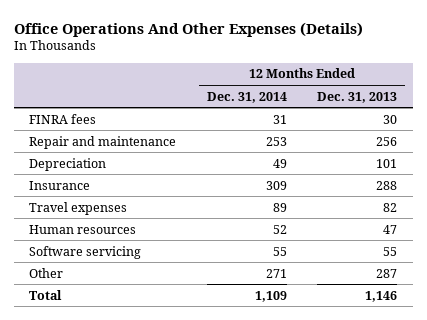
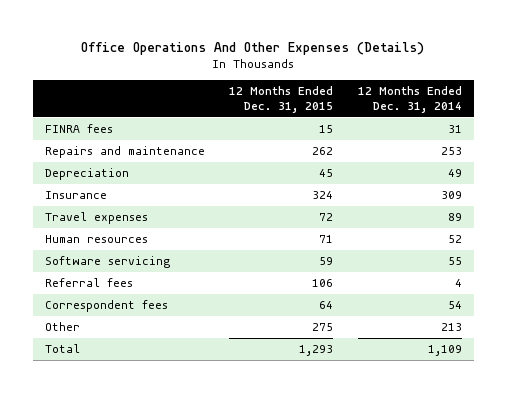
[317,91,398,103] Dec. 31, 2013 -> none
none -> [229,85,334,114] 12 Months Ended Dec. 31, 2015
[29,135,177,149] Repair and maintenance -> [45,146,206,159] Repairs and maintenance
none -> [45,278,134,288] Referral fees
none -> [45,300,169,313] Correspondent fees
[265,268,287,278] 271 -> [440,323,462,332] 213

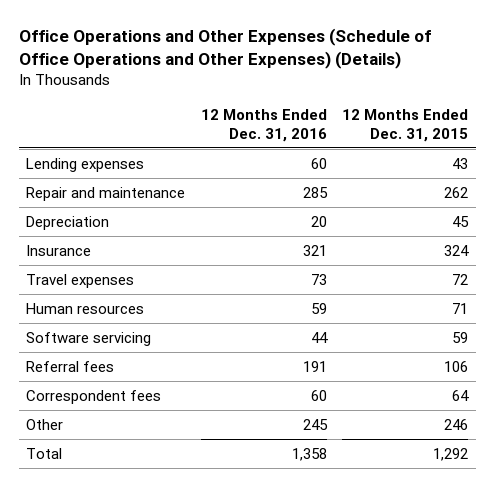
[81,41,425,55] Office Operations And Other Expenses (Details) -> [18,27,431,70] Office Operations and Other Expenses (Schedule of Office Operations and Other Expenses) (Details)
[357,85,462,114] 12 Months Ended Dec. 31, 2014 -> none
none -> [200,108,327,142] 12 Months Ended Dec. 31, 2016
[45,124,114,134] FINRA fees -> none
none -> [26,157,145,172] Lending expenses
[45,146,206,159] Repairs and maintenance -> [26,186,186,201] Repair and maintenance
[312,323,334,332] 275 -> [443,418,468,430] 246
[299,345,334,357] 1,293 -> [432,447,468,461] 1,292

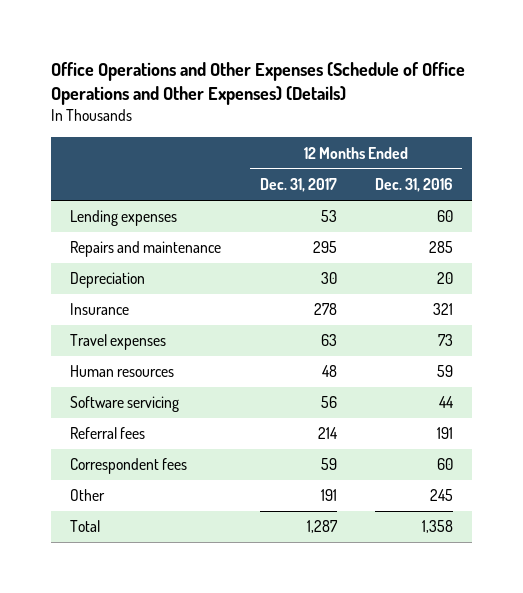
[341,108,468,142] 12 Months Ended Dec. 31, 2015 -> none
none -> [259,178,337,193] Dec. 31, 2017
[26,186,186,201] Repair and maintenance -> [70,241,222,258] Repairs and maintenance

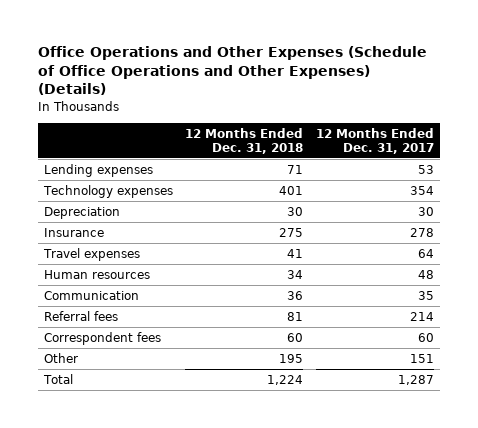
[374,178,453,193] Dec. 31, 2016 -> none
none -> [185,127,304,154] 12 Months Ended Dec. 31, 2018
[70,241,222,258] Repairs and maintenance -> none
none -> [43,185,174,199] Technology expenses
[320,334,337,347] 63 -> [417,249,434,259] 64
[70,396,180,413] Software servicing -> none
none -> [44,291,140,301] Communication
[320,458,337,471] 59 -> [417,333,434,343] 60
[320,489,337,502] 191 -> [409,354,434,364] 151

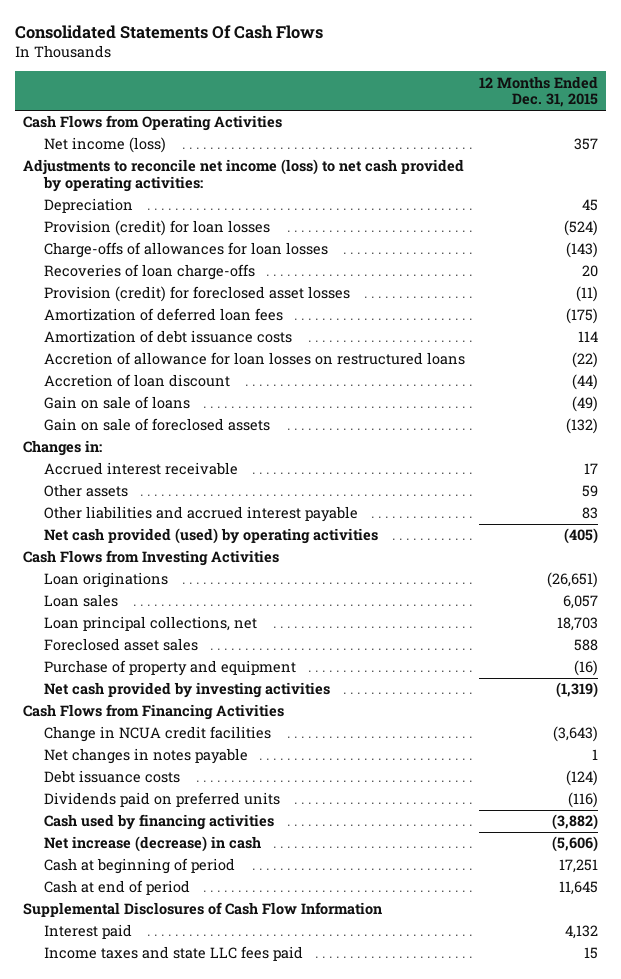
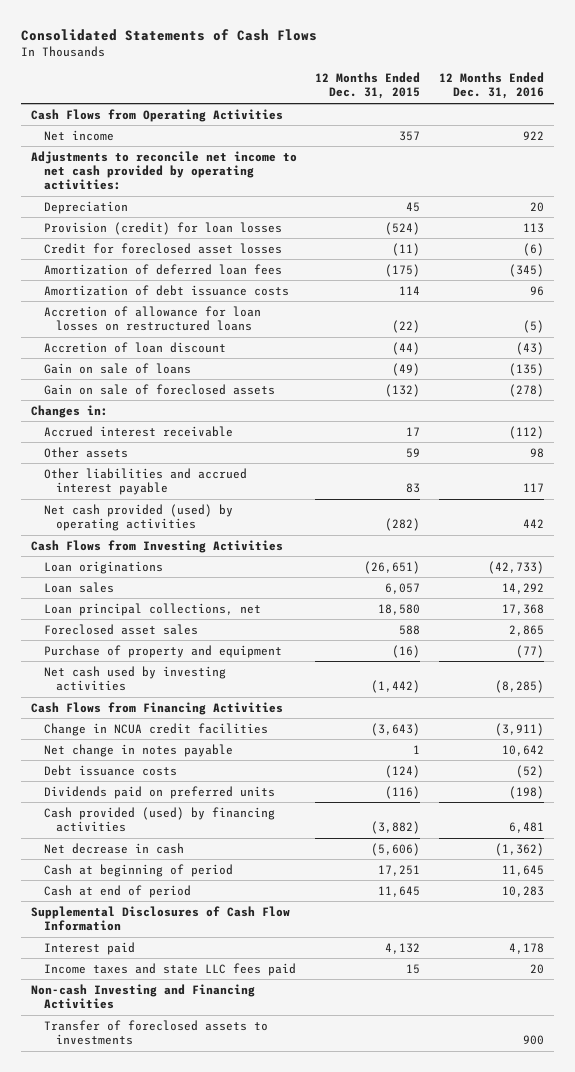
[15,24,324,39] Consolidated Statements Of Cash Flows -> [21,28,318,41] Consolidated Statements of Cash Flows
none -> [439,72,545,100] 12 Months Ended Dec. 31, 2016
[43,137,166,154] Net income (loss) -> [43,129,114,141] Net income
[22,159,464,193] Adjustments to reconcile net income (loss) to net cash provided by operating activities: -> [30,150,297,191] Adjustments to reconcile net income to net cash provided by operating activities:
[43,242,328,259] Charge-offs of allowances for loan losses -> none
[43,264,255,281] Recoveries of loan charge-offs -> none
[43,286,350,303] Provision (credit) for foreclosed asset losses -> [43,242,282,254] Credit for foreclosed asset losses
[564,528,599,545] (405) -> [385,518,421,532] (282)
[557,617,599,632] 18,703 -> [378,603,421,615] 18,580
[43,682,330,699] Net cash provided by investing activities -> [43,665,226,692] Net cash used by investing activities
[556,682,599,699] (1,319) -> [371,680,421,694] (1,442)
[43,748,248,765] Net changes in notes payable -> [43,743,233,757] Net change in notes payable
[43,814,274,831] Cash used by financing activities -> [43,806,275,833] Cash provided (used) by financing activities
[43,836,261,853] Net increase (decrease) in cash -> [43,842,184,854] Net decrease in cash
none -> [30,983,255,1010] Non-cash Investing and Financing Activities
none -> [43,1019,268,1046] Transfer of foreclosed assets to investments

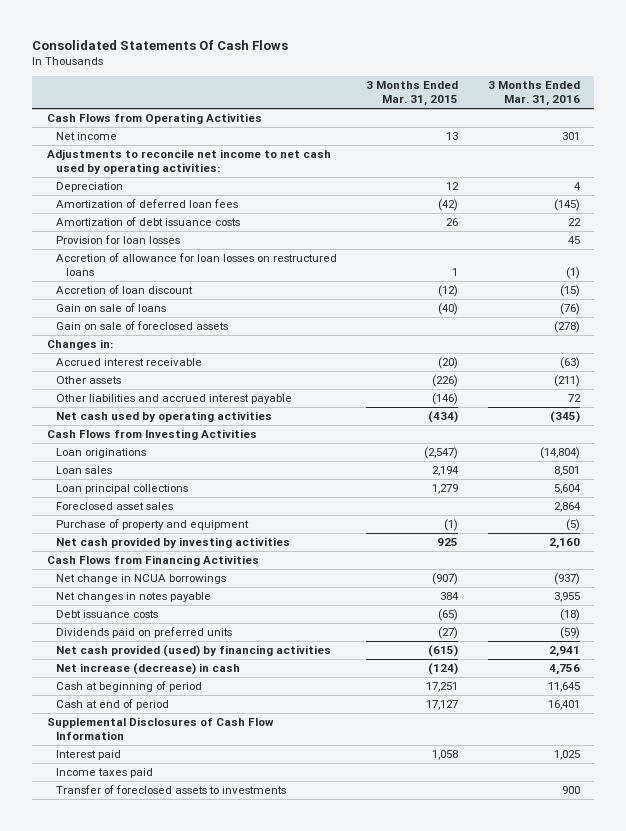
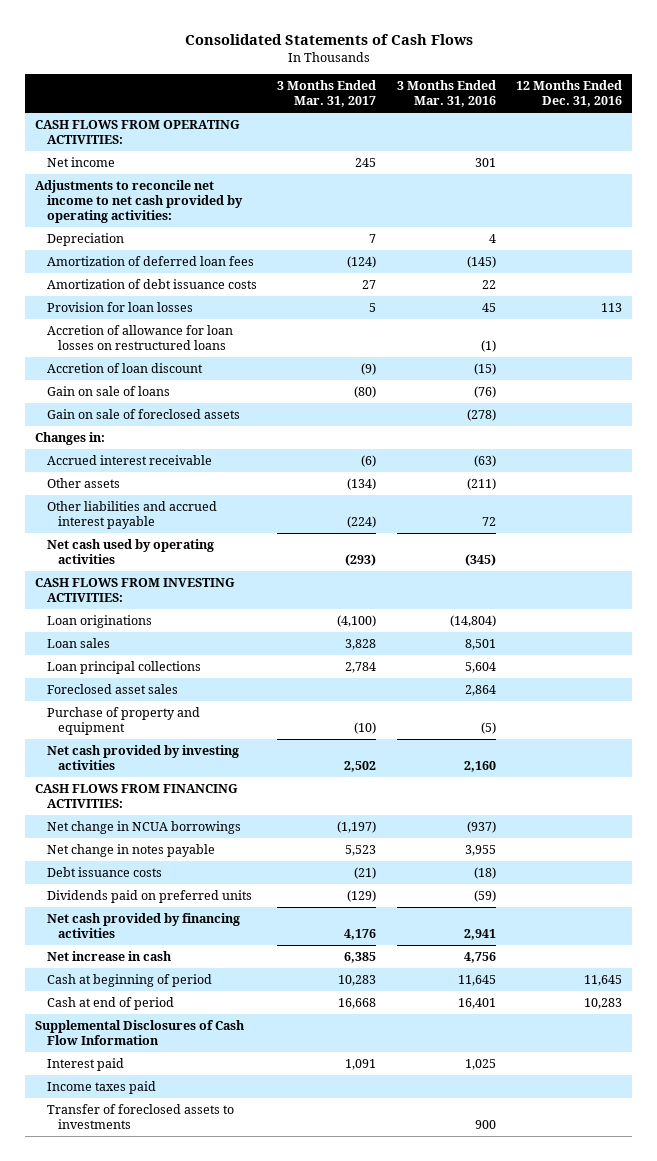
[32,39,289,50] Consolidated Statements Of Cash Flows -> [184,33,473,45] Consolidated Statements of Cash Flows
[366,80,459,107] 3 Months Ended Mar. 31, 2015 -> none
none -> [277,80,377,108] 3 Months Ended Mar. 31, 2017
none -> [516,80,623,108] 12 Months Ended Dec. 31, 2016
[46,112,262,124] Cash Flows from Operating Activities -> [35,119,241,144] CASH FLOWS FROM OPERATING ACTIVITIES:
[46,148,331,175] Adjustments to reconcile net income to net cash used by operating activities: -> [35,179,243,223] Adjustments to reconcile net income to net cash provided by operating activities:
[46,428,257,440] Cash Flows from Investing Activities -> [35,577,236,602] CASH FLOWS FROM INVESTING ACTIVITIES:
[46,554,259,566] Cash Flows from Financing Activities -> [35,783,239,808] CASH FLOWS FROM FINANCING ACTIVITIES:
[56,591,212,602] Net changes in notes payable -> [46,843,215,857] Net change in notes payable
[56,644,332,657] Net cash provided (used) by financing activities -> [46,912,240,938] Net cash provided by financing activities
[56,662,241,675] Net increase (decrease) in cash -> [46,950,172,961] Net increase in cash

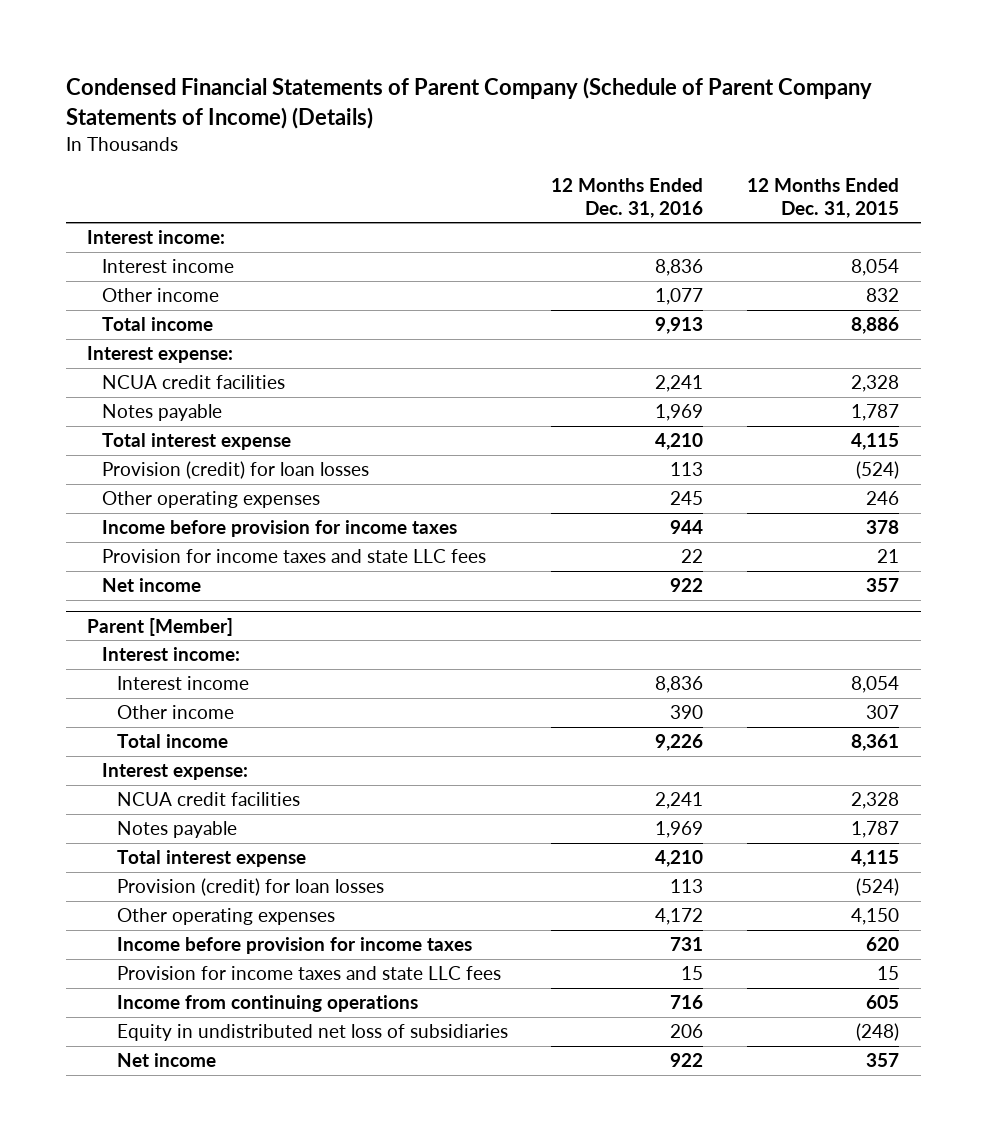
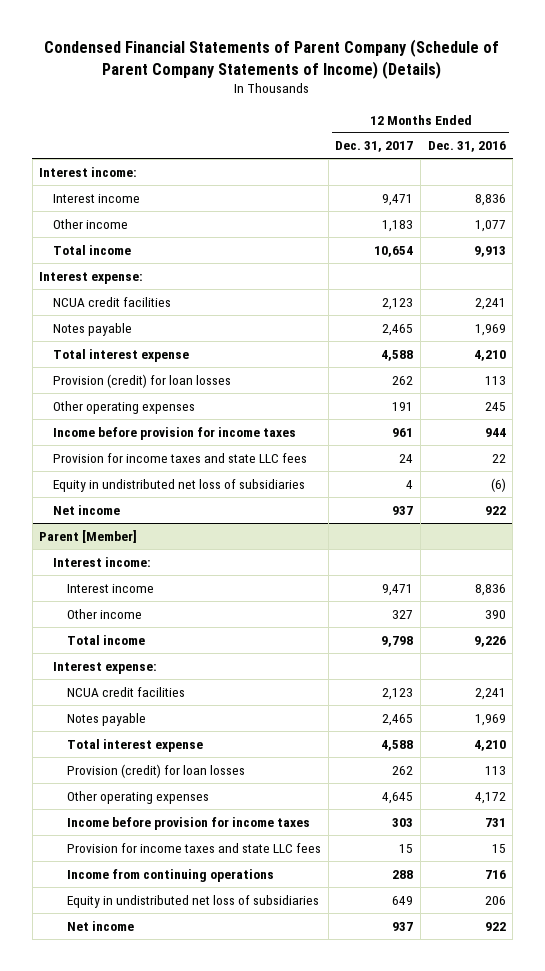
[746,177,899,218] 12 Months Ended Dec. 31, 2015 -> none
none -> [335,141,414,153] Dec. 31, 2017
none -> [53,478,306,492] Equity in undistributed net loss of subsidiaries

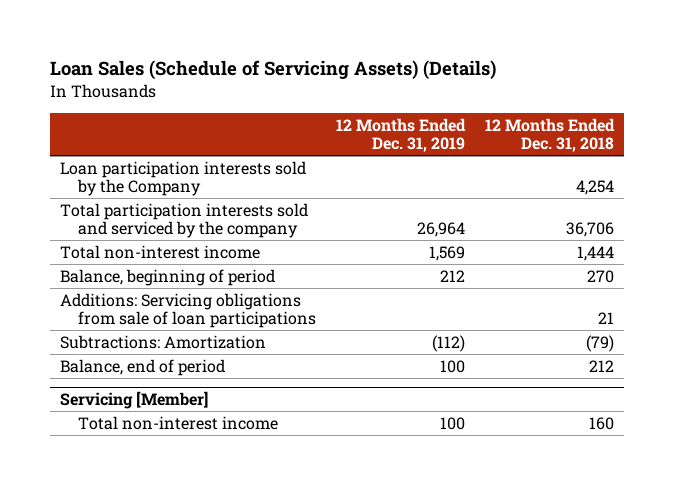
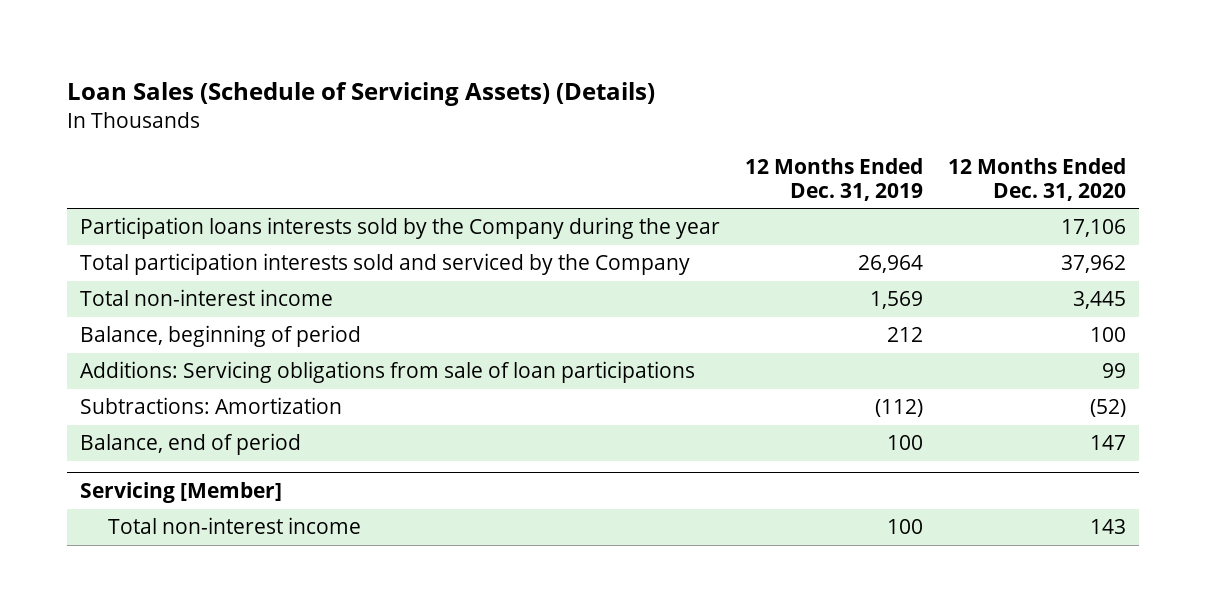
[484,117,615,153] 12 Months Ended Dec. 31, 2018 -> none
none -> [948,157,1127,201] 12 Months Ended Dec. 31, 2020
[59,160,306,197] Loan participation interests sold by the Company -> [80,217,721,240] Participation loans interests sold by the Company during the year
[59,202,308,239] Total participation interests sold and serviced by the company -> [80,253,691,276] Total participation interests sold and serviced by the Company

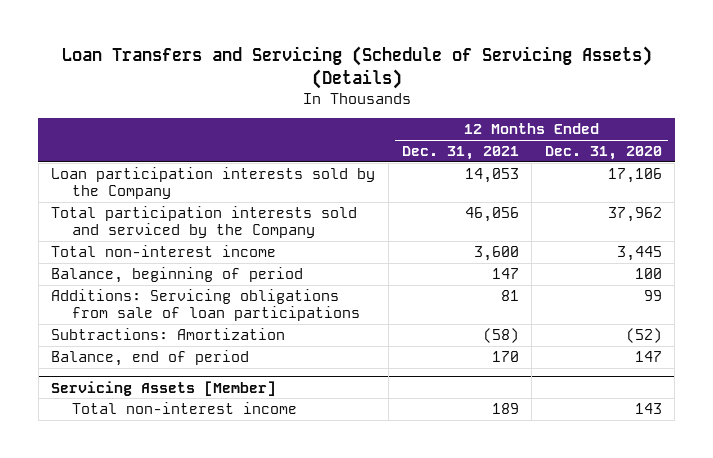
[67,81,656,106] Loan Sales (Schedule of Servicing Assets) (Details) -> [61,45,652,89] Loan Transfers and Servicing (Schedule of Servicing Assets) (Details)
[745,157,924,201] 12 Months Ended Dec. 31, 2019 -> none
none -> [401,146,519,161] Dec. 31, 2021
[80,217,721,240] Participation loans interests sold by the Company during the year -> [51,167,376,200] Loan participation interests sold by the Company
[80,482,283,504] Servicing [Member] -> [51,380,277,396] Servicing Assets [Member]

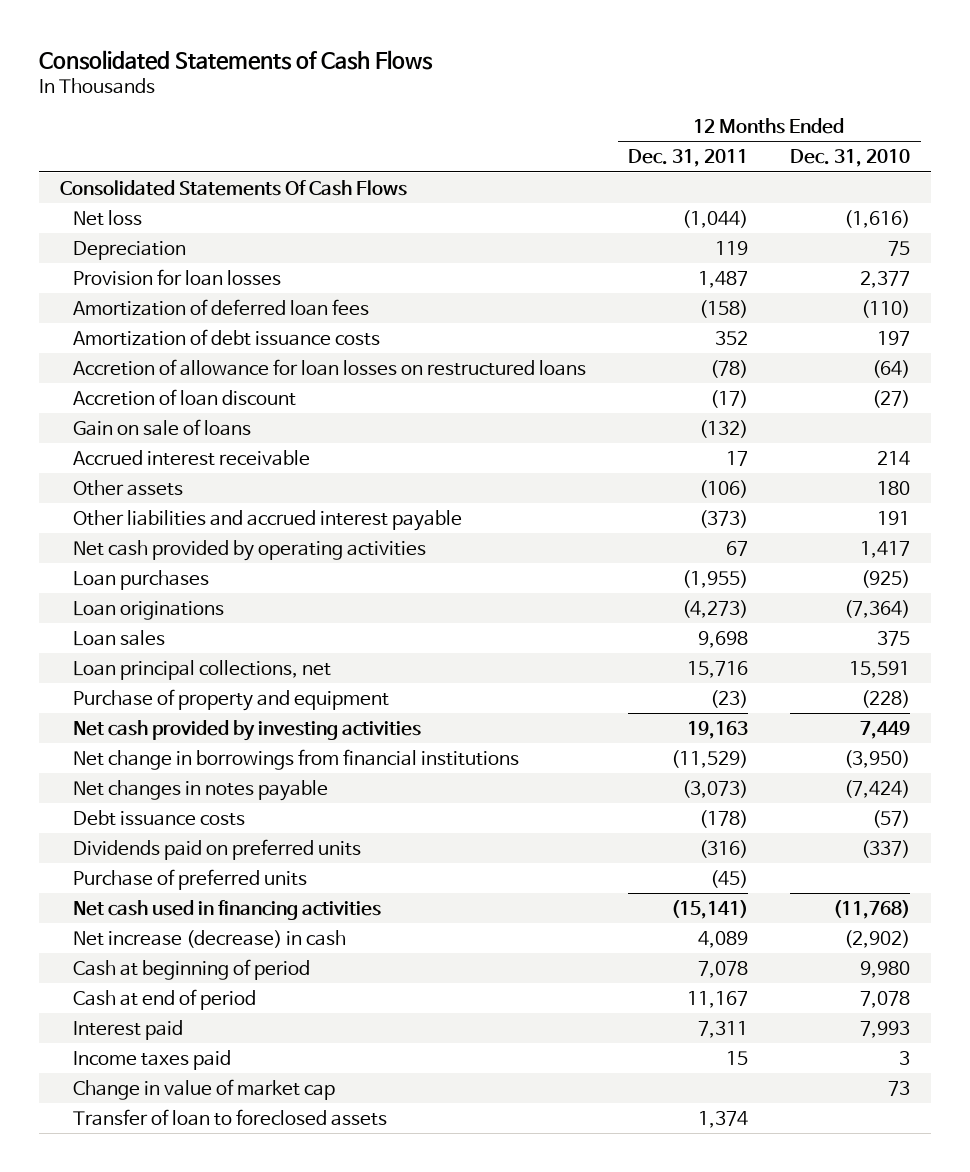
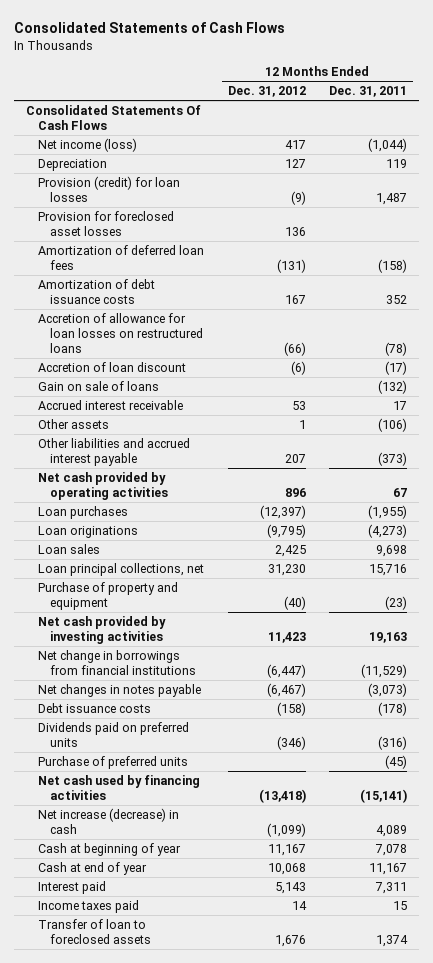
[790,149,911,168] Dec. 31, 2010 -> none
none -> [227,86,306,98] Dec. 31, 2012
[73,209,143,226] Net loss -> [38,137,138,152] Net income (loss)
[73,268,282,286] Provision for loan losses -> [38,175,181,202] Provision (credit) for loan losses
none -> [38,210,175,236] Provision for foreclosed asset losses
[73,899,382,920] Net cash used in financing activities -> [38,774,201,800] Net cash used by financing activities
[73,958,311,980] Cash at beginning of period -> [38,842,182,856] Cash at beginning of year
[73,988,257,1010] Cash at end of period -> [38,861,148,875] Cash at end of year
[73,1078,336,1100] Change in value of market cap -> none

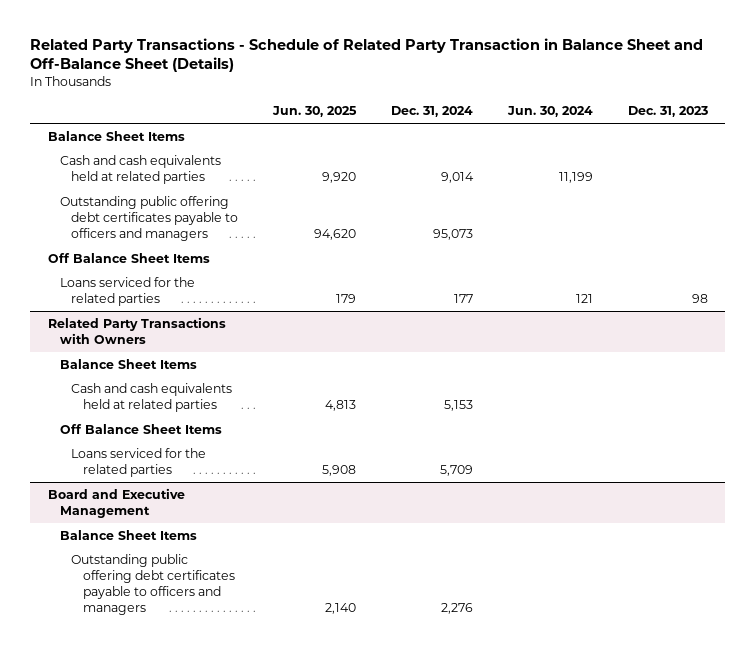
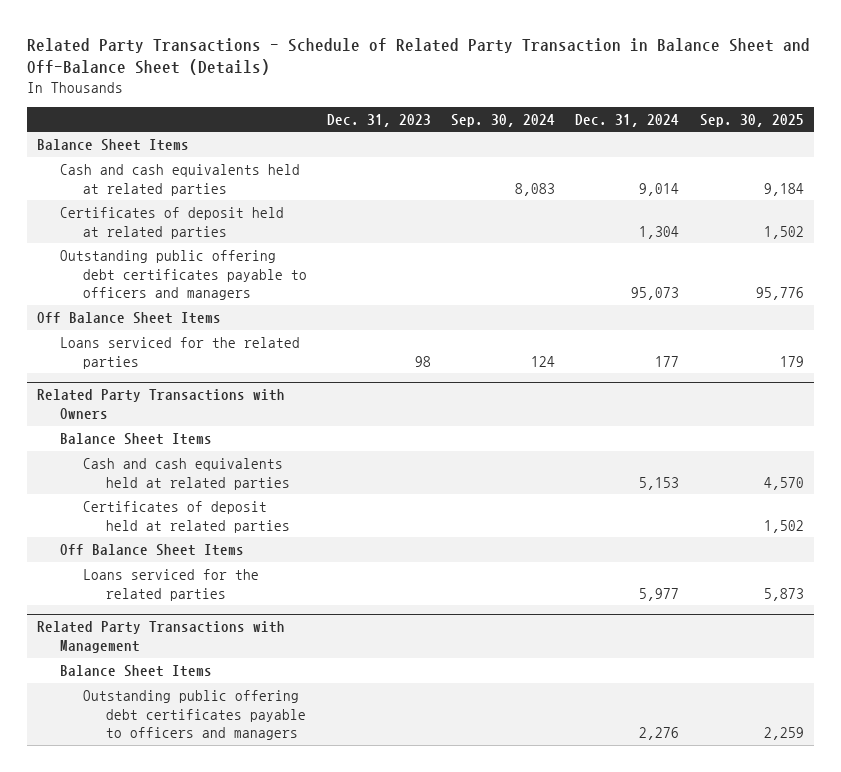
[272,106,358,118] Jun. 30, 2025 -> none
[506,106,593,118] Jun. 30, 2024 -> none
none -> [451,113,556,127] Sep. 30, 2024
none -> [699,113,804,127] Sep. 30, 2025
none -> [60,207,285,239] Certificates of deposit held at related parties
none -> [82,501,290,533] Certificates of deposit held at related parties
[440,464,474,476] 5,709 -> [639,587,680,601] 5,977
[47,487,185,518] Board and Executive Management -> [37,621,286,653] Related Party Transactions with Management

